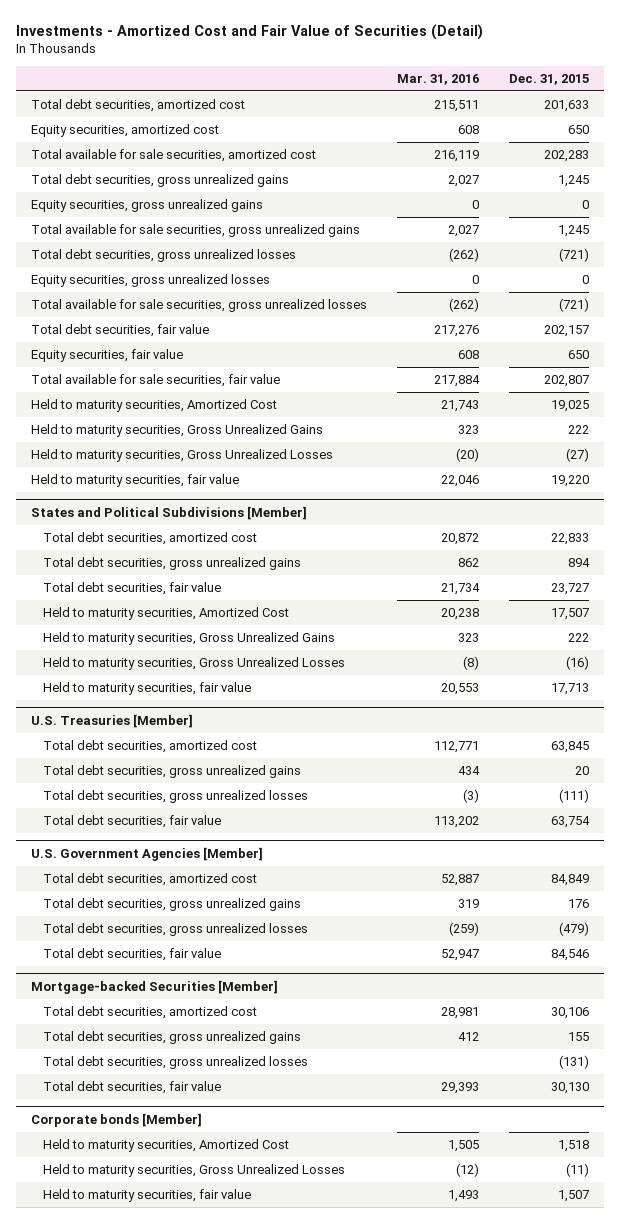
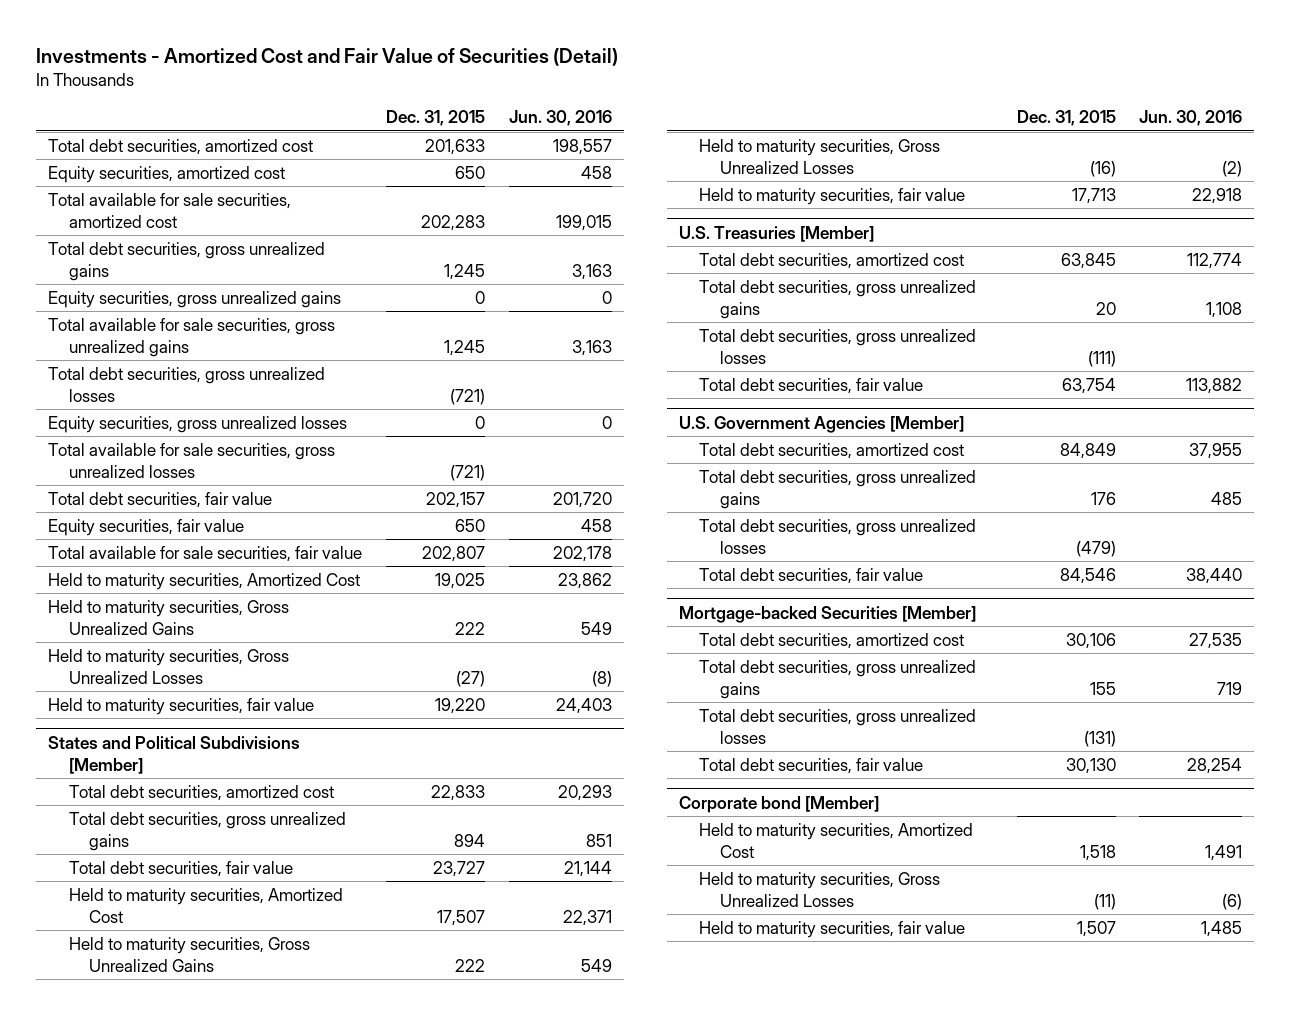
[397,74,480,86] Mar. 31, 2016 -> none
none -> [509,110,613,127] Jun. 30, 2016
[31,1112,203,1127] Corporate bonds [Member] -> [678,795,879,813] Corporate bond [Member]

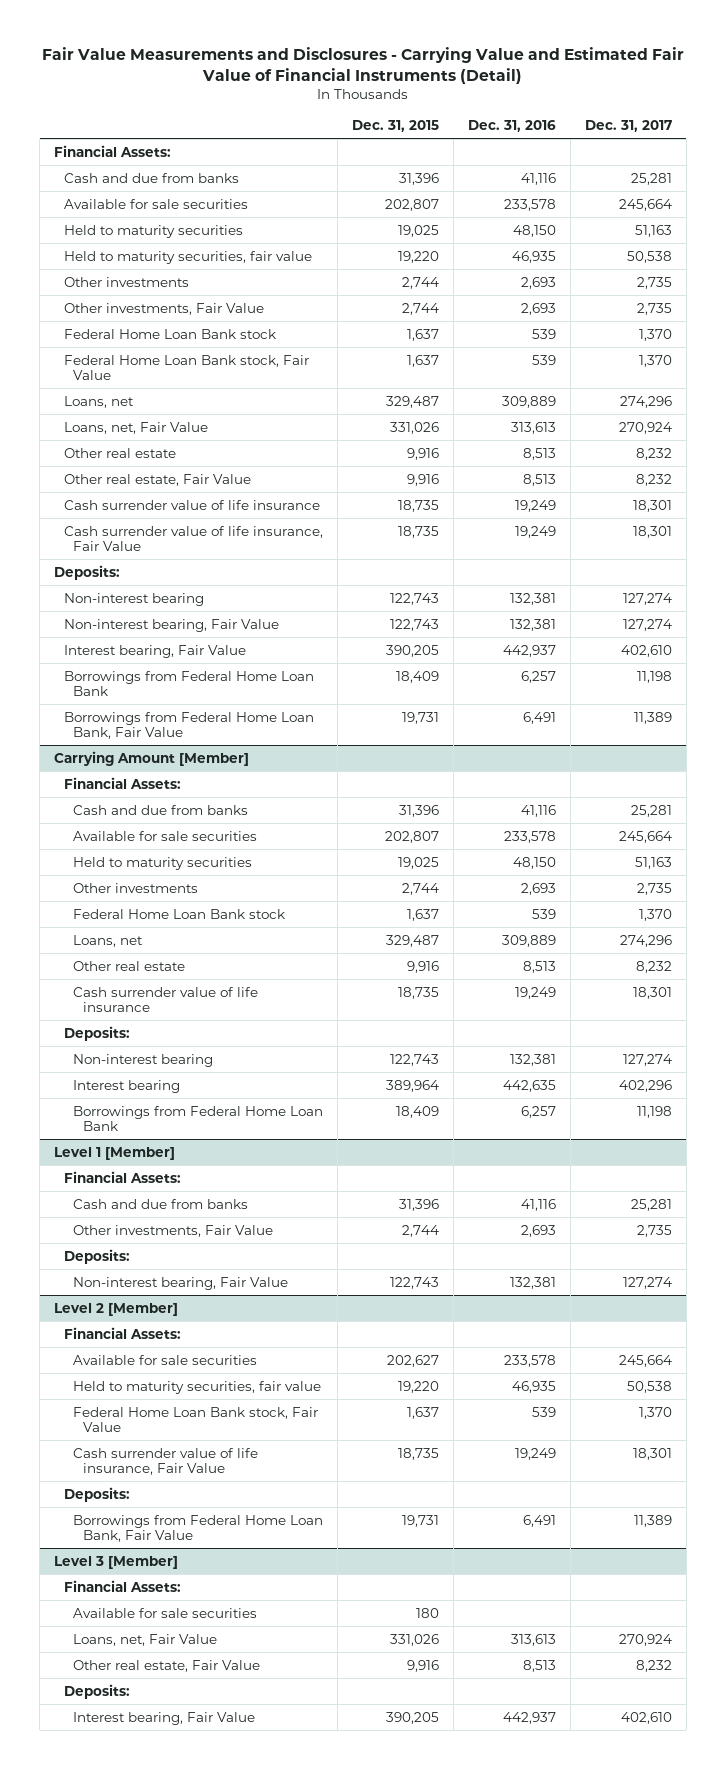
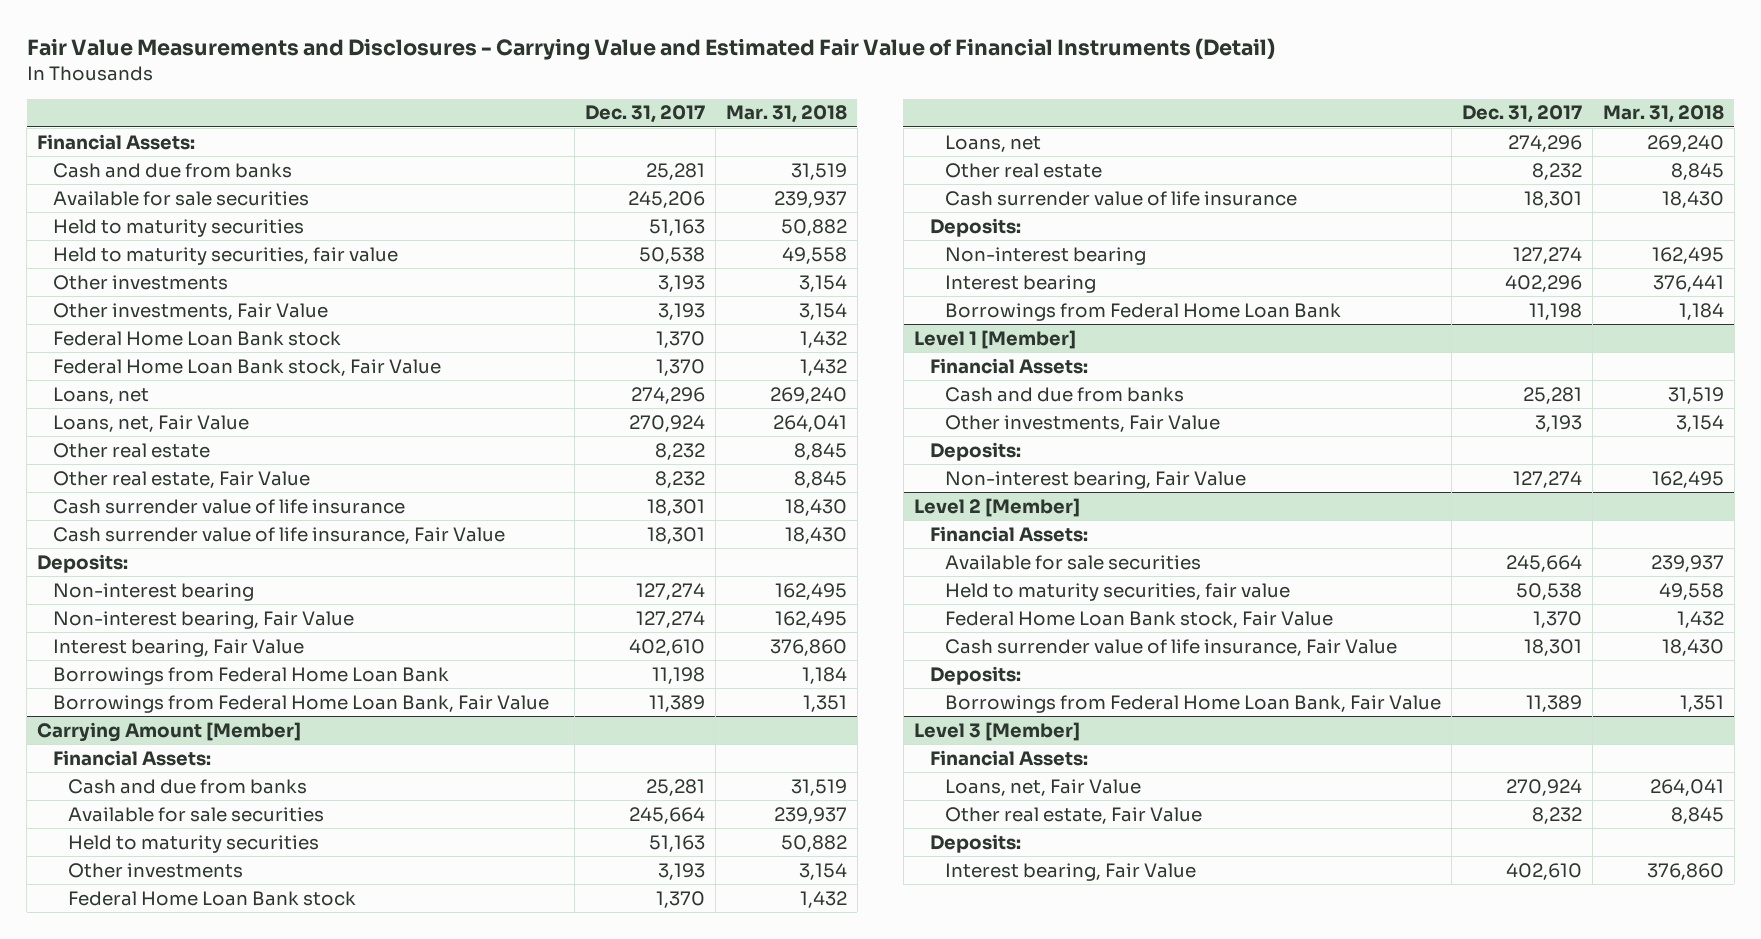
[352,120,440,133] Dec. 31, 2015 -> none
[468,120,557,133] Dec. 31, 2016 -> none
none -> [725,105,847,124] Mar. 31, 2018
[618,198,672,211] 245,664 -> [628,190,706,208] 245,206
[636,276,672,289] 2,735 -> [658,274,706,292] 3,193
[636,302,672,315] 2,735 -> [658,302,706,320] 3,193
[636,882,672,895] 2,735 -> [658,862,706,880] 3,193
[636,1224,672,1237] 2,735 -> [1535,414,1583,432] 3,193
[73,1607,258,1618] Available for sale securities -> none

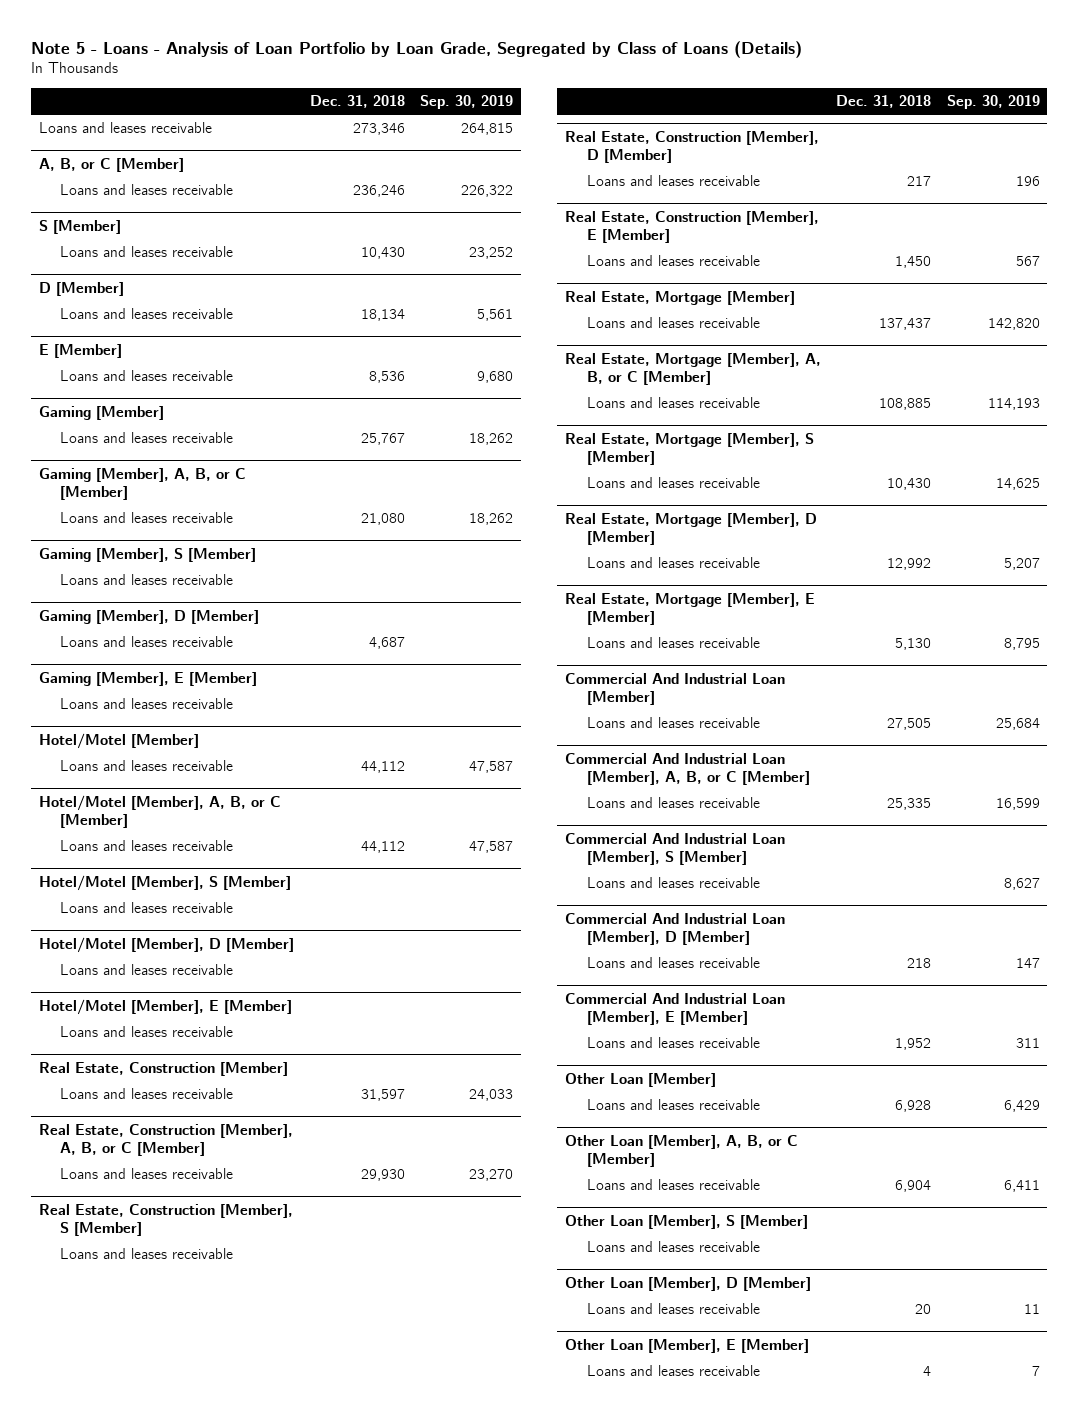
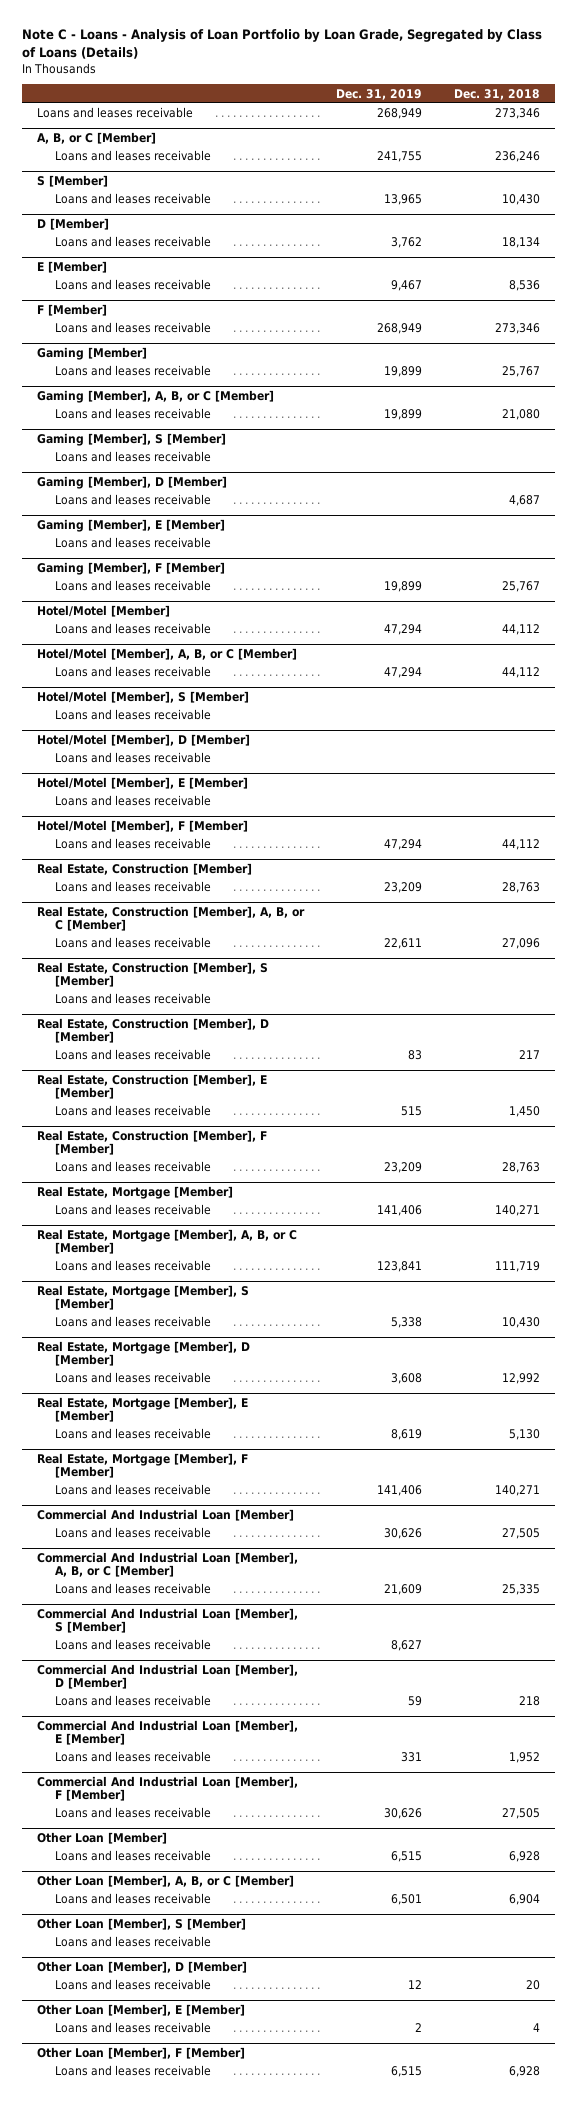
[31,40,803,58] Note 5 - Loans - Analysis of Loan Portfolio by Loan Grade, Segregated by Class of Loans (Details) -> [21,29,542,60] Note C - Loans - Analysis of Loan Portfolio by Loan Grade, Segregated by Class of Loans (Details)
[420,94,514,109] Sep. 30, 2019 -> none
none -> [335,88,422,100] Dec. 31, 2019
none -> [37,304,108,317] F [Member]
none -> [54,322,211,334] Loans and leases receivable
none -> [37,562,226,576] Gaming [Member], F [Member]
none -> [54,580,211,592] Loans and leases receivable
none -> [37,820,249,833] Hotel/Motel [Member], F [Member]
none -> [54,838,211,850] Loans and leases receivable
[361,1089,406,1102] 31,597 -> [501,882,540,894] 28,763
[361,1169,406,1182] 29,930 -> [501,938,540,950] 27,096
none -> [37,1130,268,1156] Real Estate, Construction [Member], F [Member]
none -> [54,1161,211,1173] Loans and leases receivable
[879,318,932,331] 137,437 -> [494,1205,540,1217] 140,271
[879,398,932,411] 108,885 -> [494,1261,540,1273] 111,719
none -> [37,1453,249,1479] Real Estate, Mortgage [Member], F [Member]
none -> [54,1484,211,1496] Loans and leases receivable
none -> [37,1776,299,1802] Commercial And Industrial Loan [Member], F [Member]
none -> [54,1807,211,1819] Loans and leases receivable
none -> [37,2047,246,2060] Other Loan [Member], F [Member]
none -> [54,2065,211,2077] Loans and leases receivable

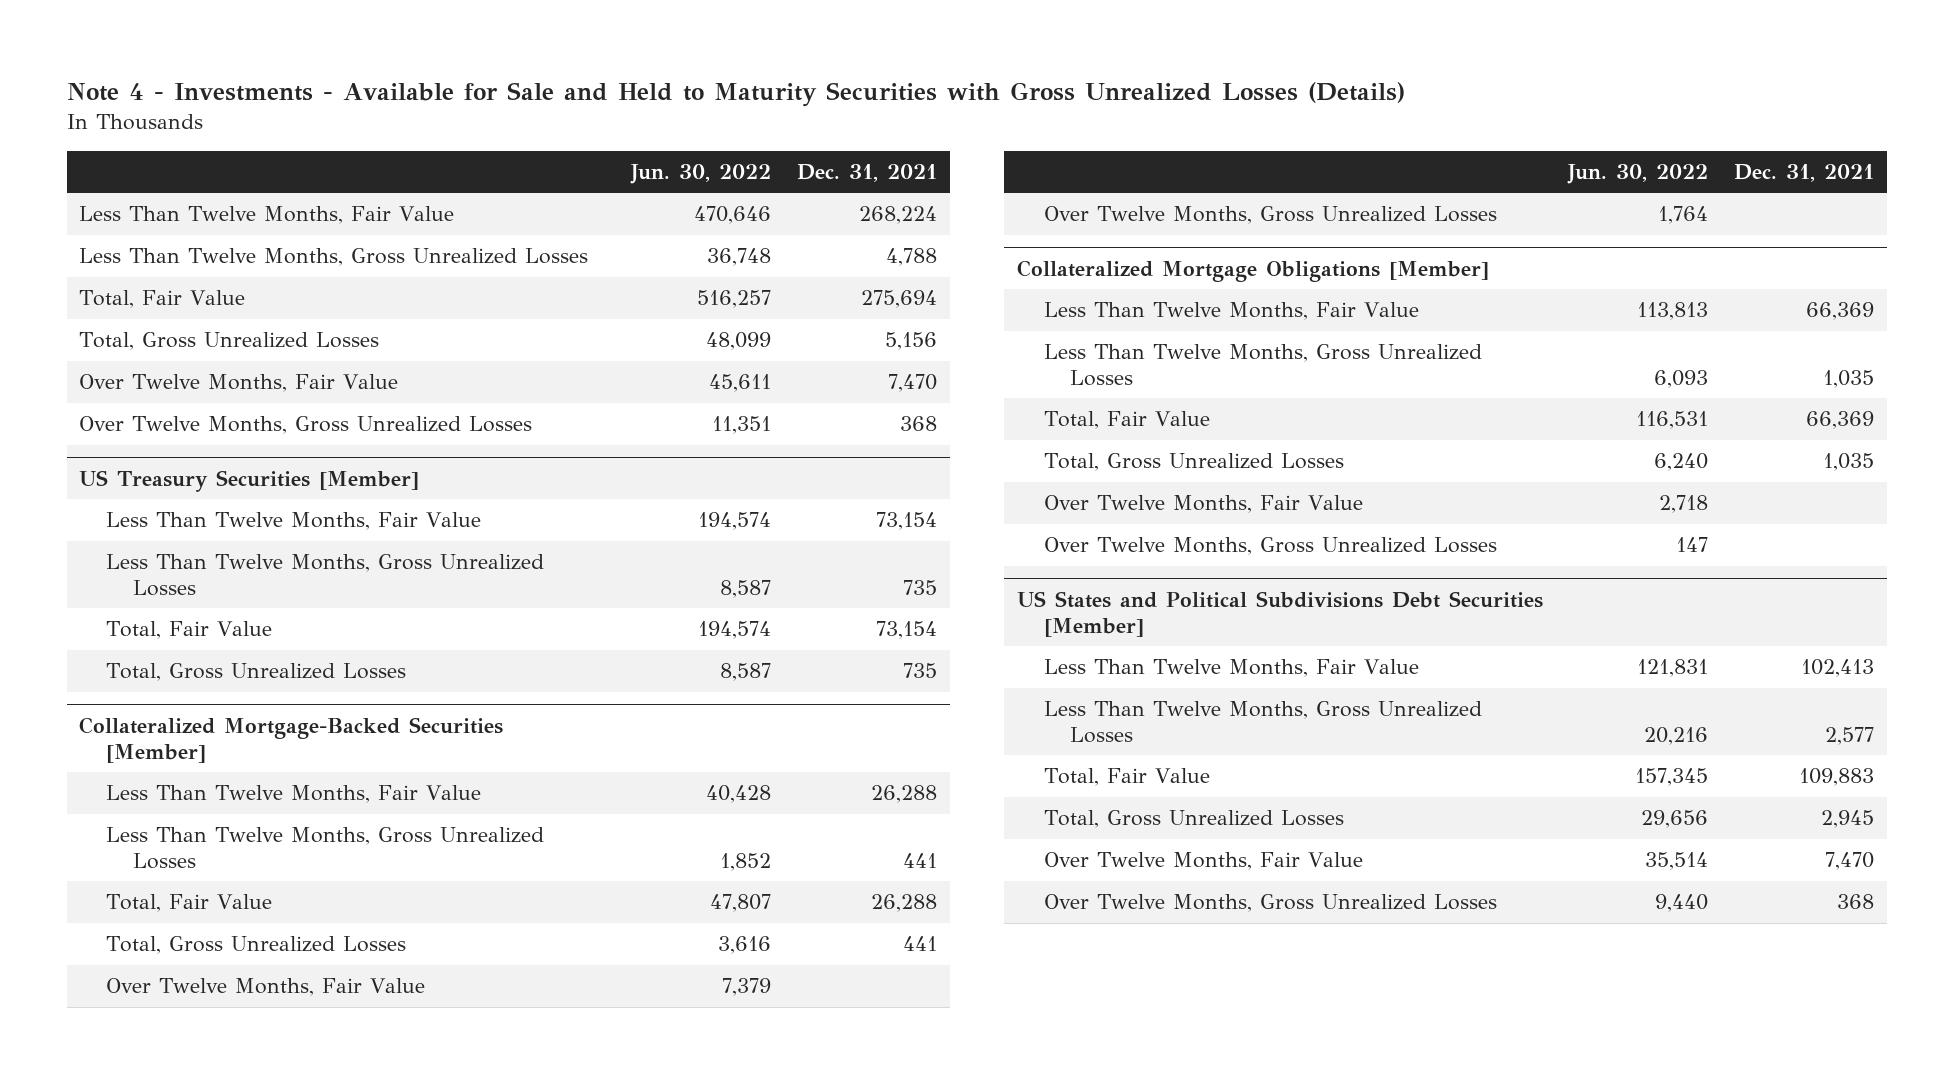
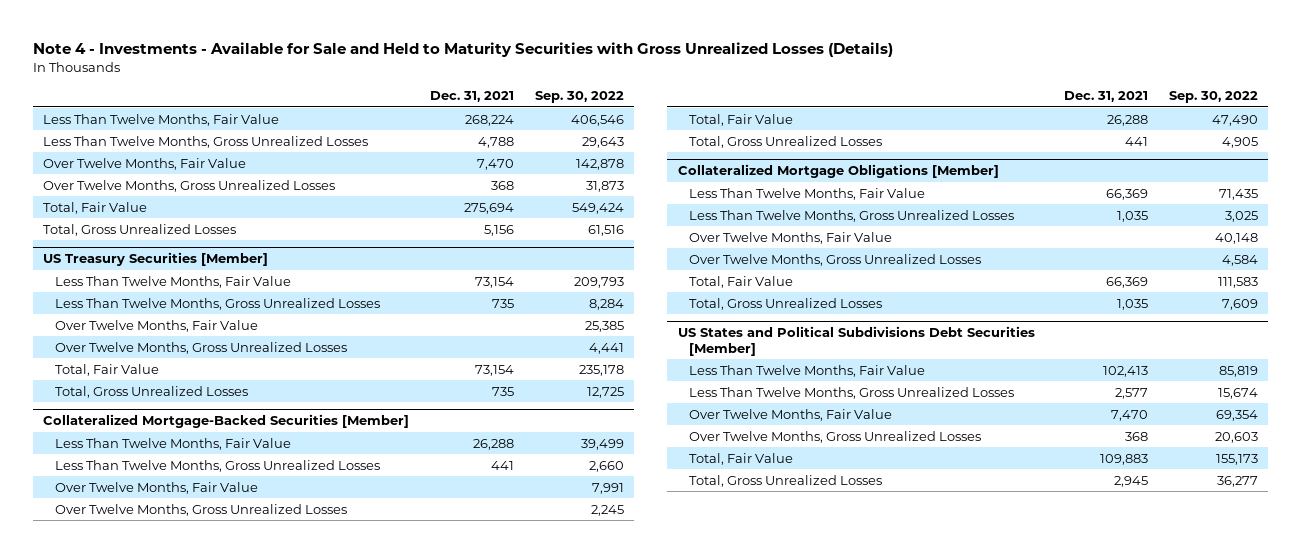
[630,163,772,184] Jun. 30, 2022 -> none
none -> [534,91,624,104] Sep. 30, 2022
[79,290,246,309] Total, Fair Value -> [43,201,148,214] Total, Fair Value
[79,332,380,351] Total, Gross Unrealized Losses -> [43,223,237,236] Total, Gross Unrealized Losses
none -> [54,319,258,332] Over Twelve Months, Fair Value
none -> [54,341,347,354] Over Twelve Months, Gross Unrealized Losses
[106,894,273,913] Total, Fair Value -> [689,113,794,126] Total, Fair Value
[106,936,407,955] Total, Gross Unrealized Losses -> [689,135,883,148] Total, Gross Unrealized Losses
[1043,411,1210,430] Total, Fair Value -> [689,275,794,288] Total, Fair Value
[1043,453,1344,472] Total, Gross Unrealized Losses -> [689,297,883,310] Total, Gross Unrealized Losses
[1043,768,1210,787] Total, Fair Value -> [689,452,794,465] Total, Fair Value
[1043,810,1344,829] Total, Gross Unrealized Losses -> [689,474,883,487] Total, Gross Unrealized Losses

